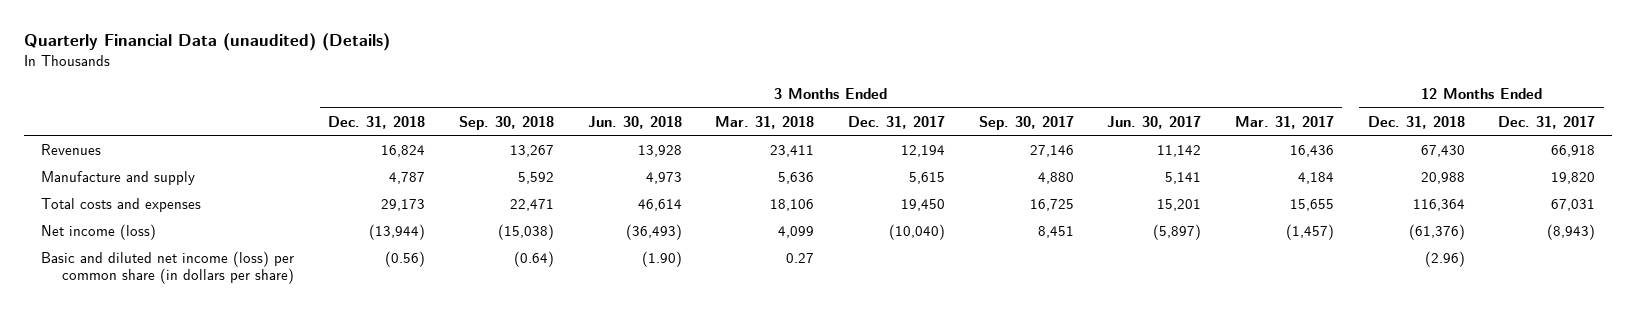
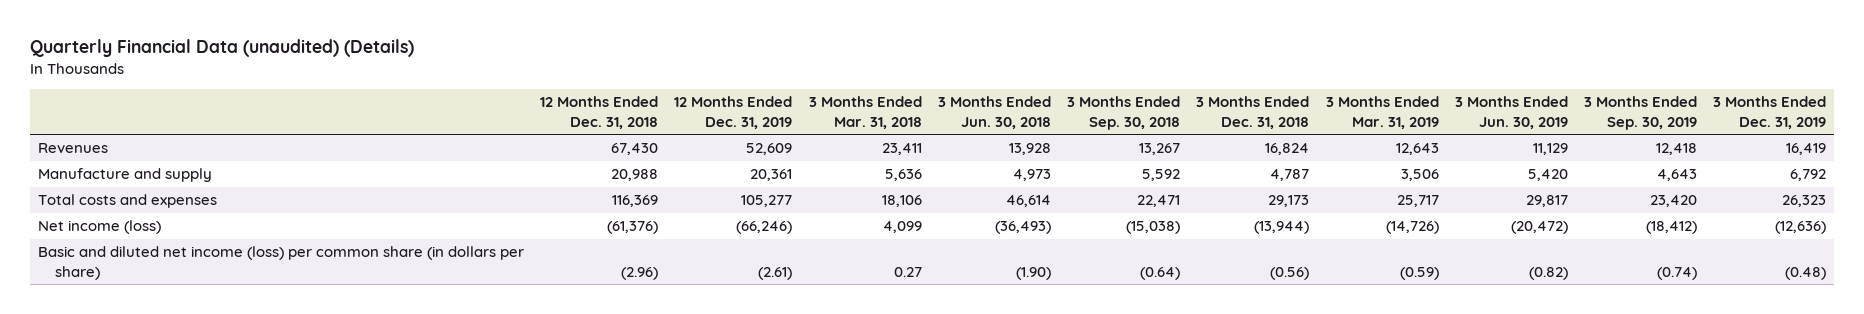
[847,115,945,129] Dec. 31, 2017 -> none
[978,115,1074,130] Sep. 30, 2017 -> none
[1107,115,1202,129] Jun. 30, 2017 -> none
[1235,115,1335,129] Mar. 31, 2017 -> none
[1498,115,1596,129] Dec. 31, 2017 -> none
none -> [674,96,793,129] 12 Months Ended Dec. 31, 2019
none -> [1325,96,1439,129] 3 Months Ended Mar. 31, 2019
none -> [1454,96,1568,129] 3 Months Ended Jun. 30, 2019
none -> [1584,96,1698,130] 3 Months Ended Sep. 30, 2019
none -> [1713,96,1827,129] 3 Months Ended Dec. 31, 2019
[1412,198,1465,211] 116,364 -> [612,195,659,208] 116,369

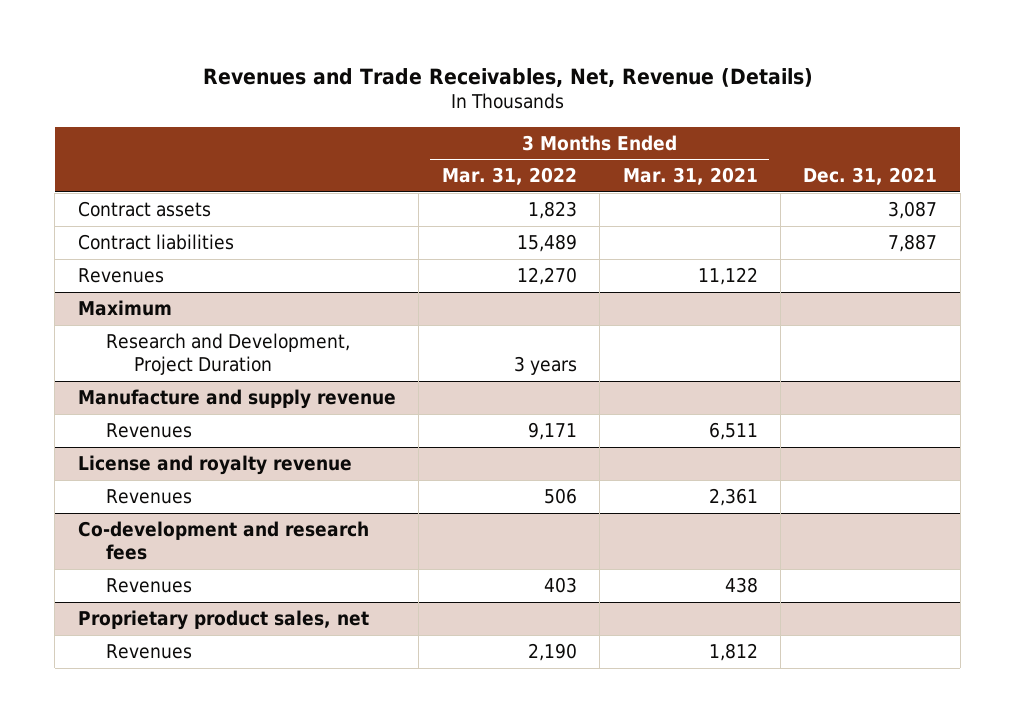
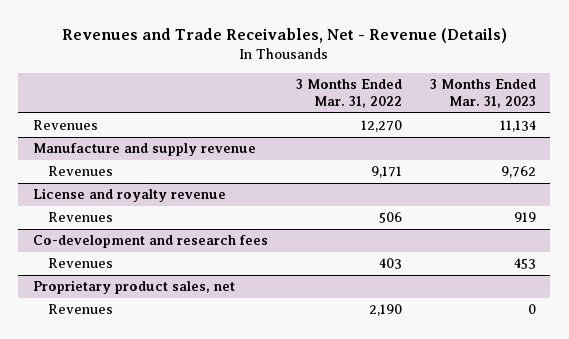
[202,67,813,87] Revenues and Trade Receivables, Net, Revenue (Details) -> [62,28,508,44] Revenues and Trade Receivables, Net - Revenue (Details)
[622,167,758,186] Mar. 31, 2021 -> none
[803,167,938,186] Dec. 31, 2021 -> none
none -> [430,79,537,109] 3 Months Ended Mar. 31, 2023
[77,200,211,217] Contract assets -> none
[77,233,234,250] Contract liabilities -> none
[77,299,172,316] Maximum -> none
[106,332,351,376] Research and Development, Project Duration -> none

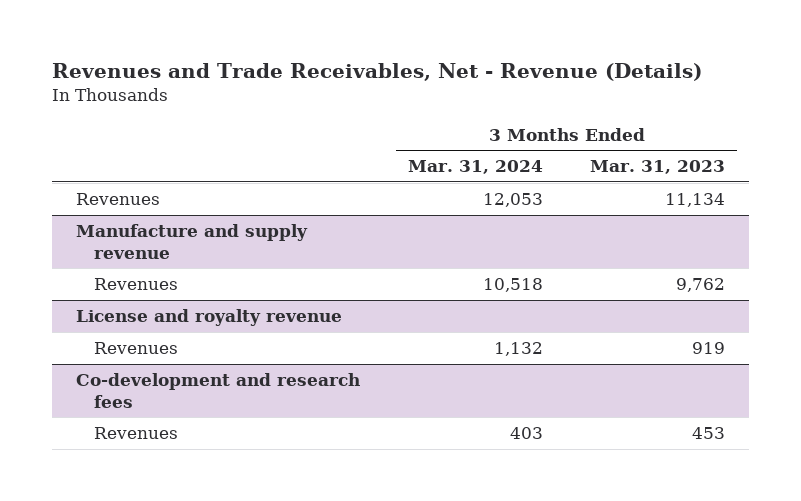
[295,79,402,109] 3 Months Ended Mar. 31, 2022 -> none
none -> [407,160,543,175] Mar. 31, 2024
[32,280,235,295] Proprietary product sales, net -> none
[47,304,113,315] Revenues -> none

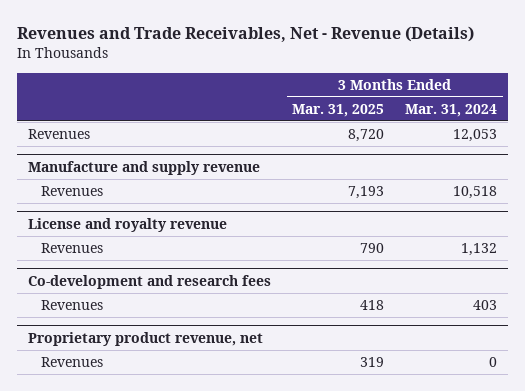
[590,160,726,175] Mar. 31, 2023 -> none
none -> [292,103,385,117] Mar. 31, 2025
none -> [28,331,264,346] Proprietary product revenue, net
none -> [40,357,103,368] Revenues

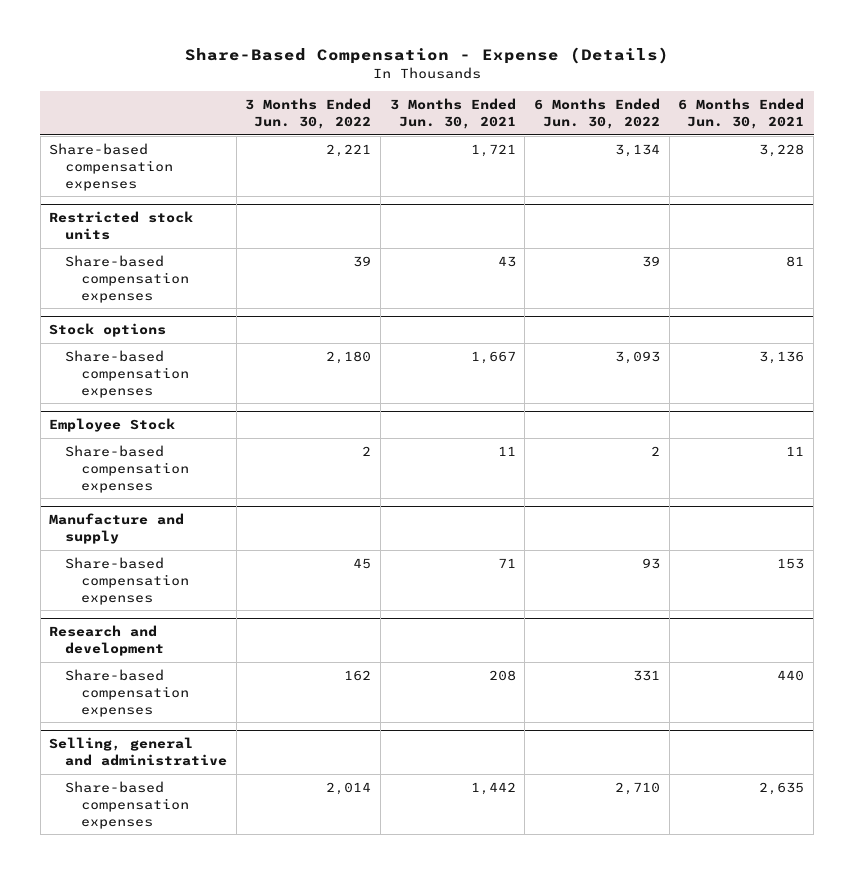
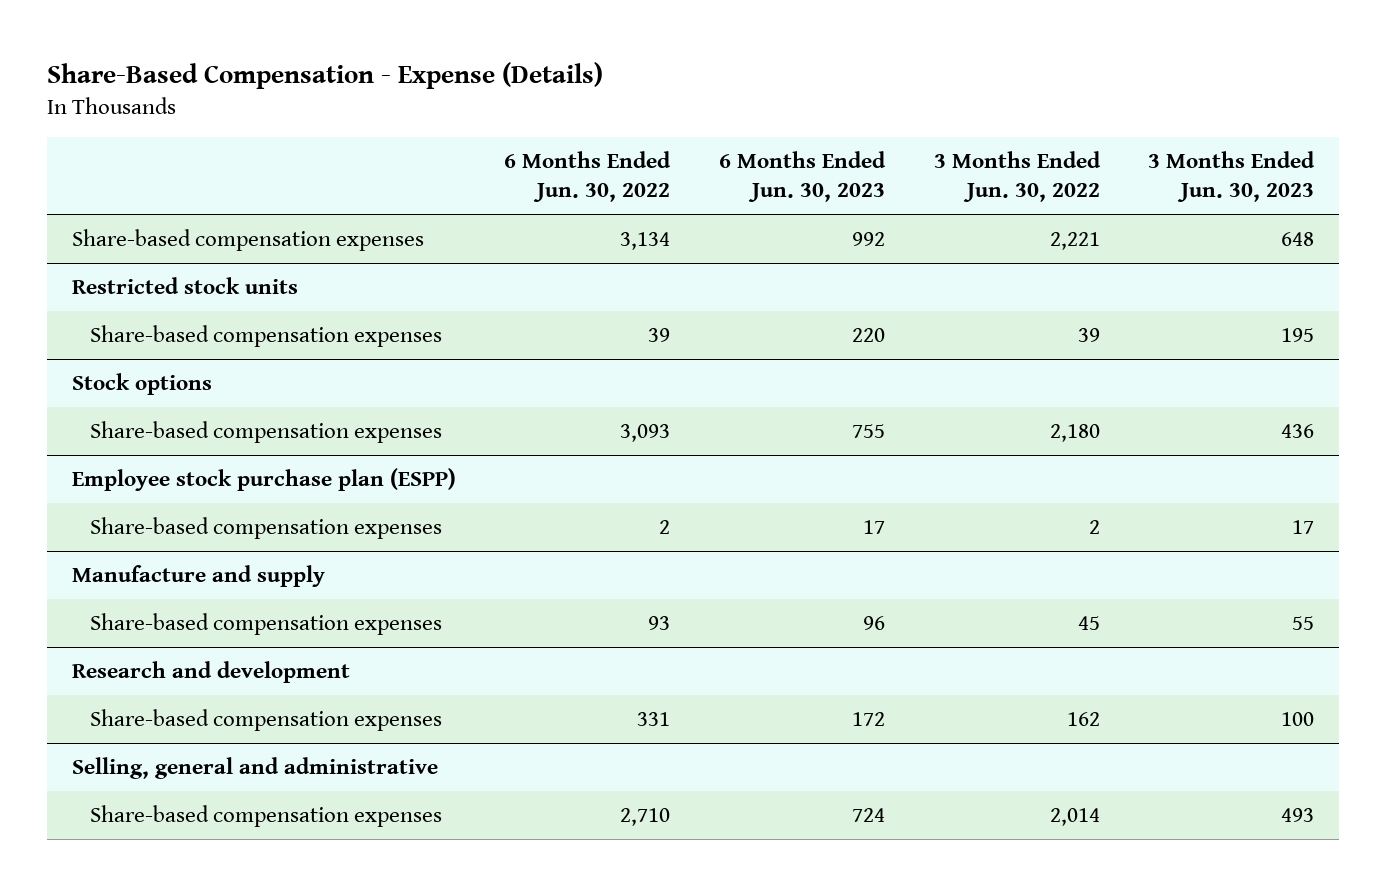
[389,98,516,129] 3 Months Ended Jun. 30, 2021 -> none
[678,98,805,129] 6 Months Ended Jun. 30, 2021 -> none
none -> [718,150,886,203] 6 Months Ended Jun. 30, 2023
none -> [1148,150,1316,203] 3 Months Ended Jun. 30, 2023
[49,418,176,433] Employee Stock -> [71,467,456,491] Employee stock purchase plan (ESPP)

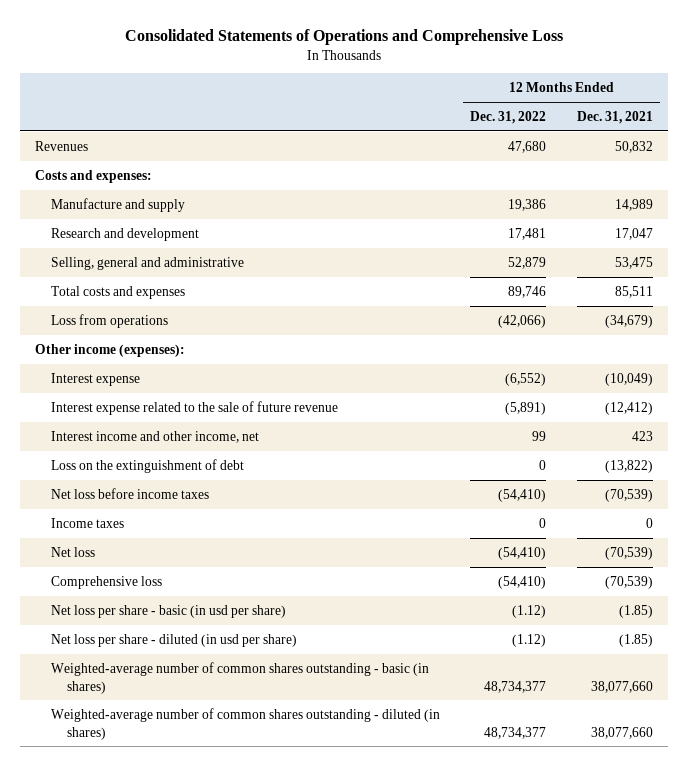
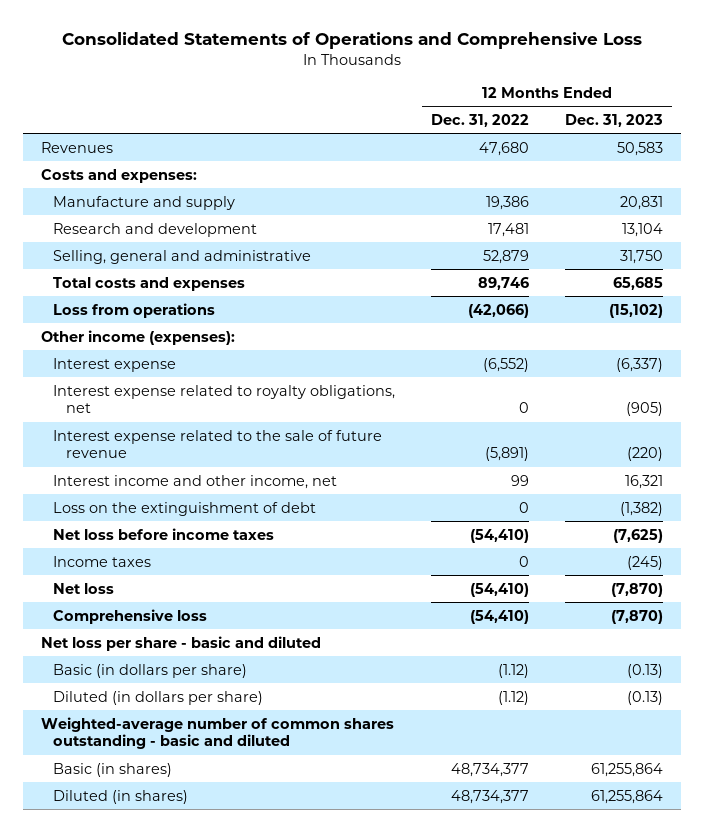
[576,110,653,124] Dec. 31, 2021 -> none
none -> [565,113,664,127] Dec. 31, 2023
none -> [53,384,396,414] Interest expense related to royalty obligations, net
none -> [40,635,321,651] Net loss per share - basic and diluted
[50,604,286,618] Net loss per share - basic (in usd per share) -> [53,663,248,678] Basic (in dollars per share)
[50,633,297,647] Net loss per share - diluted (in usd per share) -> [53,690,264,705] Diluted (in dollars per share)
none -> [40,716,394,750] Weighted-average number of common shares outstanding - basic and diluted
[50,661,429,694] Weighted-average number of common shares outstanding - basic (in shares) -> [53,762,173,777] Basic (in shares)
[50,707,440,740] Weighted-average number of common shares outstanding - diluted (in shares) -> [53,789,189,804] Diluted (in shares)

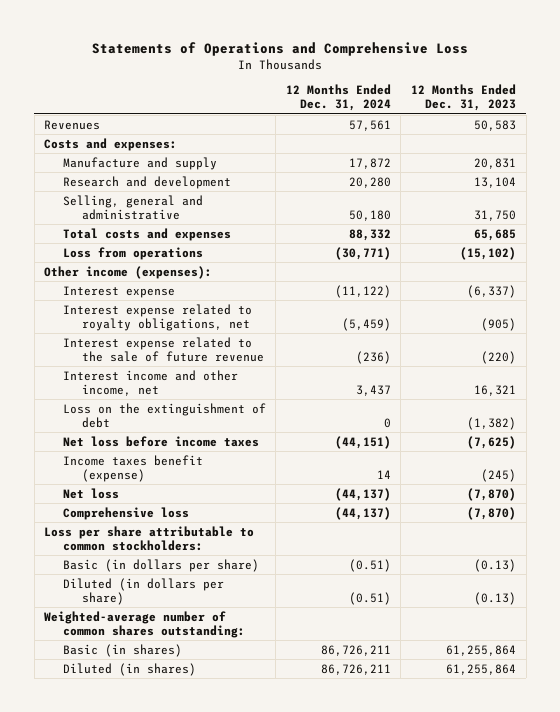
[62,32,643,50] Consolidated Statements of Operations and Comprehensive Loss -> [92,41,469,56] Statements of Operations and Comprehensive Loss
[431,113,530,127] Dec. 31, 2022 -> none
none -> [285,84,391,112] 12 Months Ended Dec. 31, 2024
[53,555,152,567] Income taxes -> [62,454,203,482] Income taxes benefit (expense)
[40,635,321,651] Net loss per share - basic and diluted -> [44,525,255,551] Loss per share attributable to common stockholders:
[40,716,394,750] Weighted-average number of common shares outstanding - basic and diluted -> [44,610,245,638] Weighted-average number of common shares outstanding:

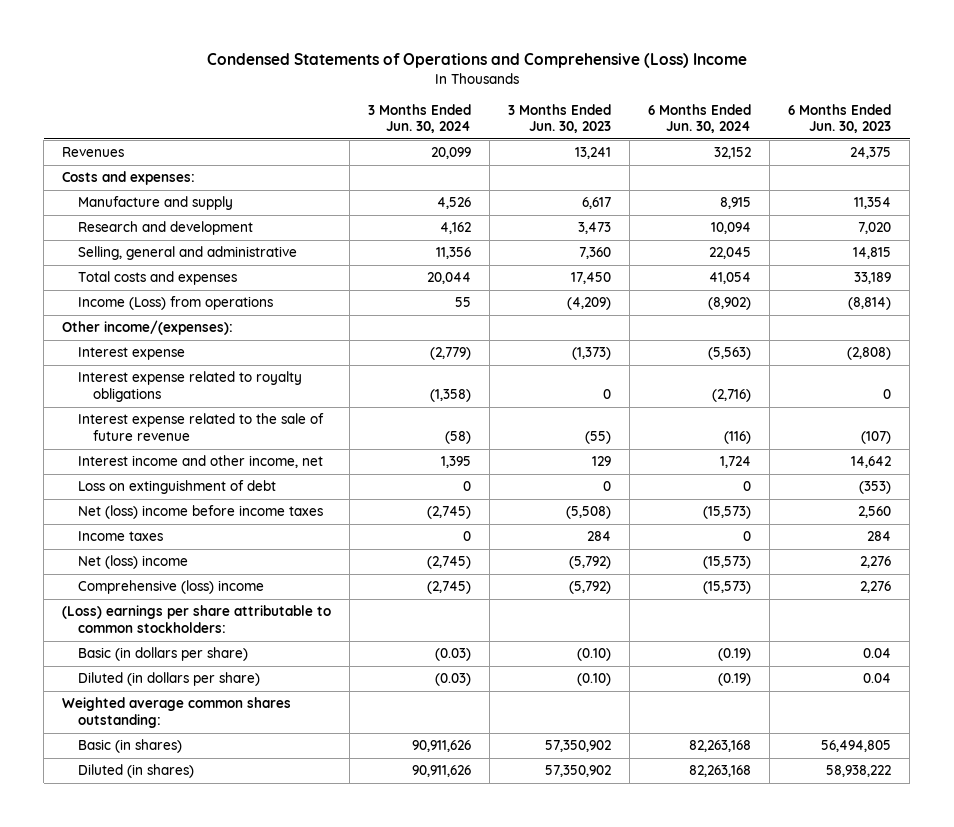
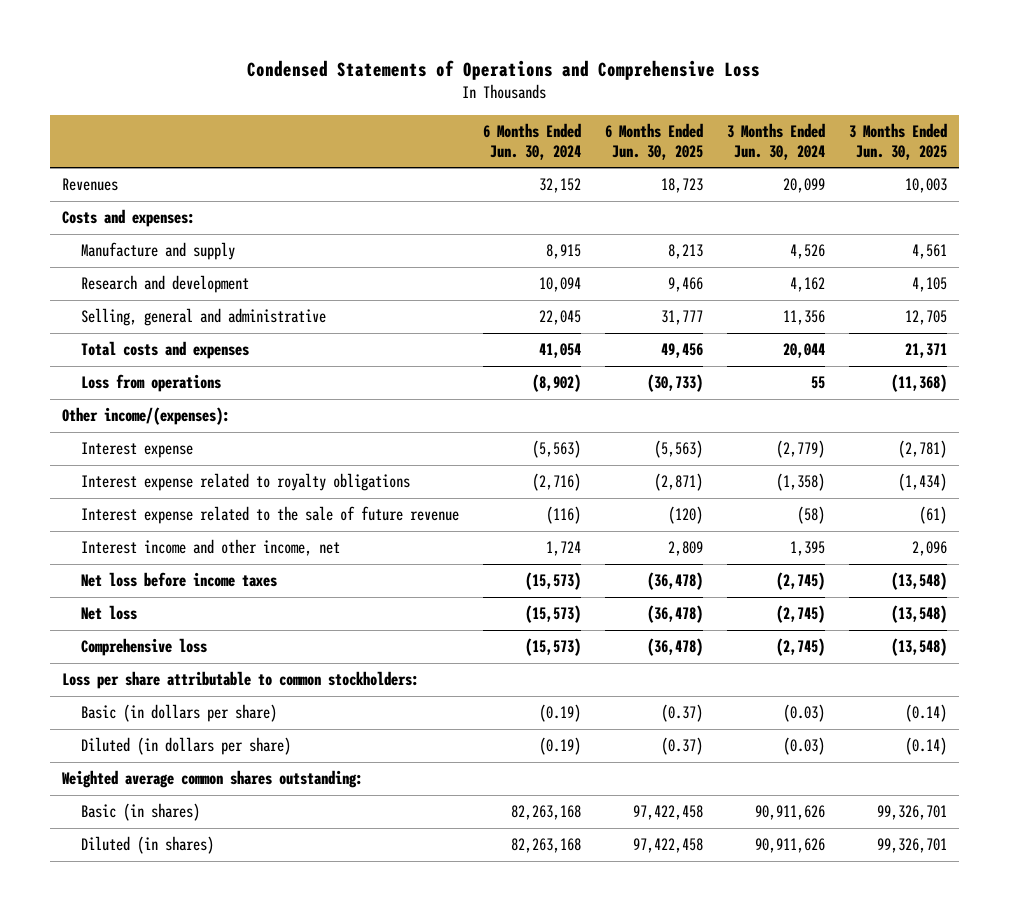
[206,53,747,69] Condensed Statements of Operations and Comprehensive (Loss) Income -> [247,59,761,80] Condensed Statements of Operations and Comprehensive Loss
[508,103,612,134] 3 Months Ended Jun. 30, 2023 -> none
[788,103,892,134] 6 Months Ended Jun. 30, 2023 -> none
none -> [604,122,703,160] 6 Months Ended Jun. 30, 2025
none -> [848,122,947,160] 3 Months Ended Jun. 30, 2025
[77,296,273,311] Income (Loss) from operations -> [80,374,221,393] Loss from operations
[77,480,276,495] Loss on extinguishment of debt -> none
[77,531,163,542] Income taxes -> none
[77,505,323,520] Net (loss) income before income taxes -> [80,572,277,588] Net loss before income taxes
[77,555,188,570] Net (loss) income -> [80,605,137,621] Net loss
[77,580,264,595] Comprehensive (loss) income -> [80,638,207,657] Comprehensive loss
[62,605,332,634] (Loss) earnings per share attributable to common stockholders: -> [62,671,420,690] Loss per share attributable to common stockholders:

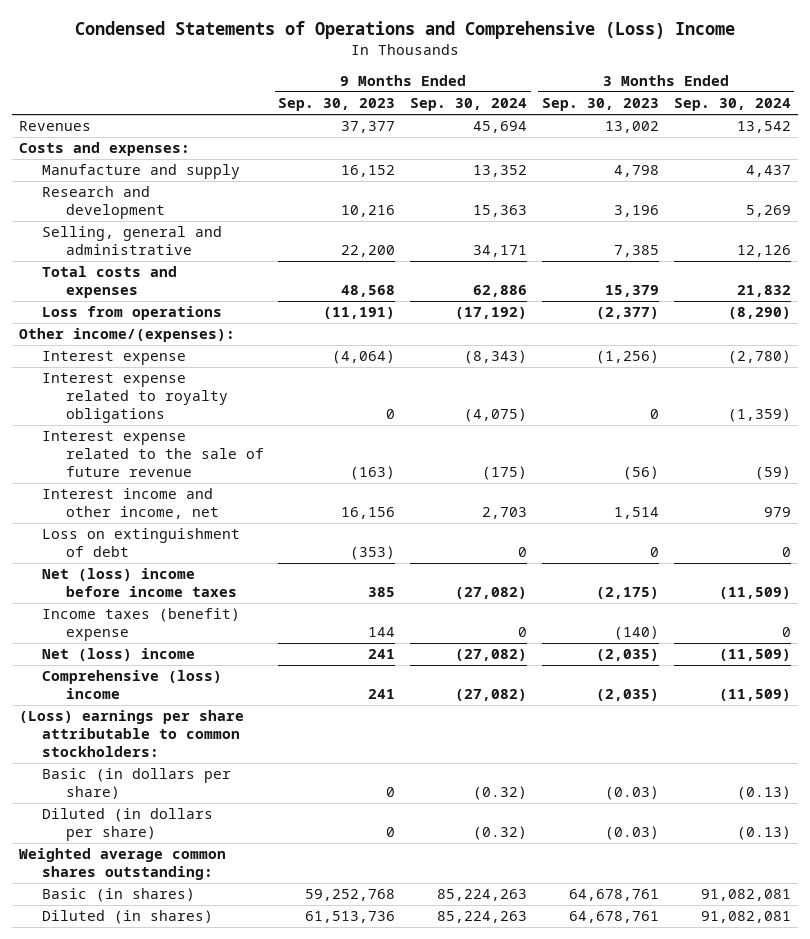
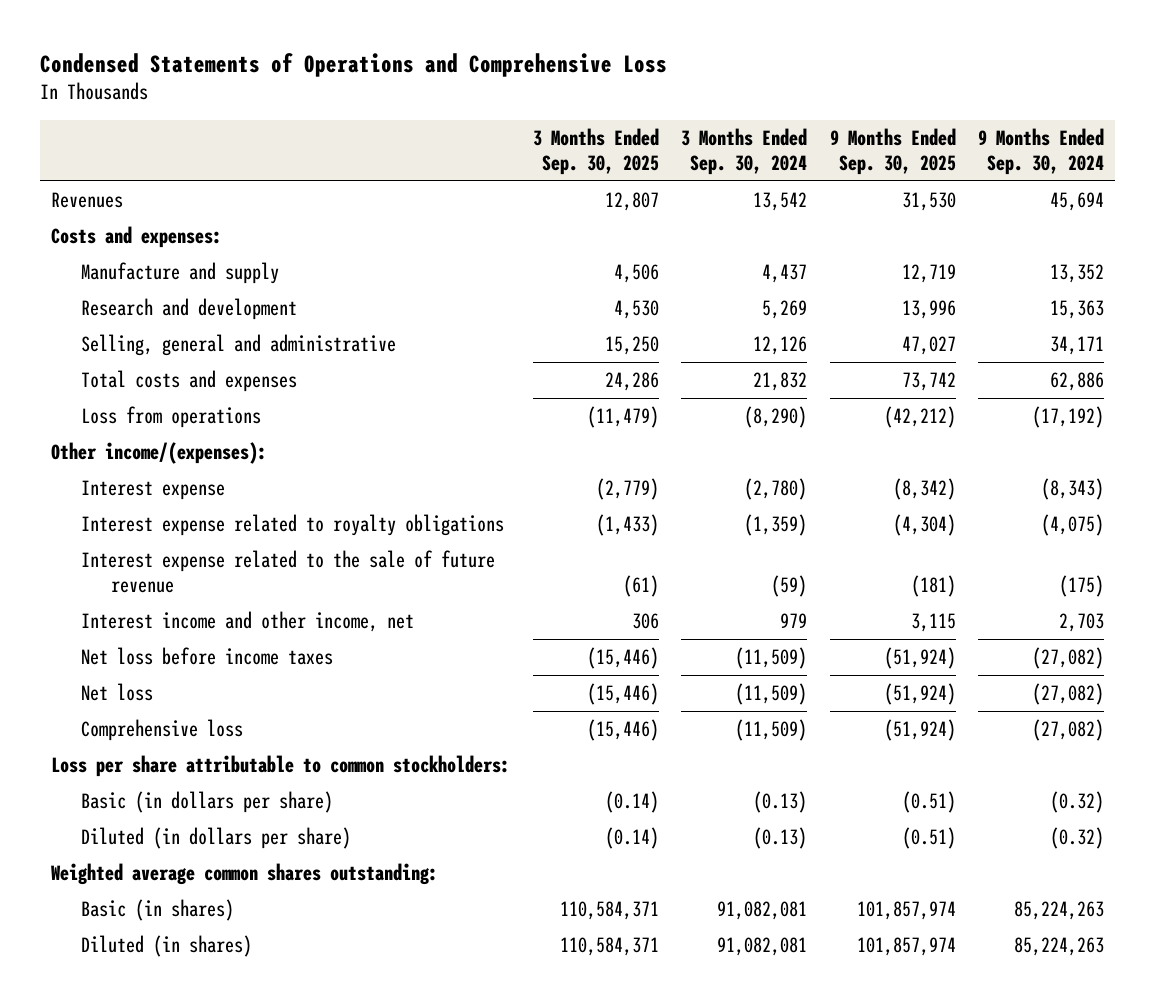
[74,20,735,39] Condensed Statements of Operations and Comprehensive (Loss) Income -> [39,52,667,77] Condensed Statements of Operations and Comprehensive Loss
[278,98,396,112] Sep. 30, 2023 -> none
[541,98,659,112] Sep. 30, 2023 -> none
none -> [532,127,659,175] 3 Months Ended Sep. 30, 2025
none -> [829,127,956,175] 9 Months Ended Sep. 30, 2025
[42,528,241,558] Loss on extinguishment of debt -> none
[42,608,241,642] Income taxes (benefit) expense -> none
[42,568,237,598] Net (loss) income before income taxes -> [80,647,333,666] Net loss before income taxes
[42,648,196,662] Net (loss) income -> [80,683,153,702] Net loss
[42,670,223,700] Comprehensive (loss) income -> [80,719,243,742] Comprehensive loss
[19,710,245,757] (Loss) earnings per share attributable to common stockholders: -> [51,755,511,778] Loss per share attributable to common stockholders:

